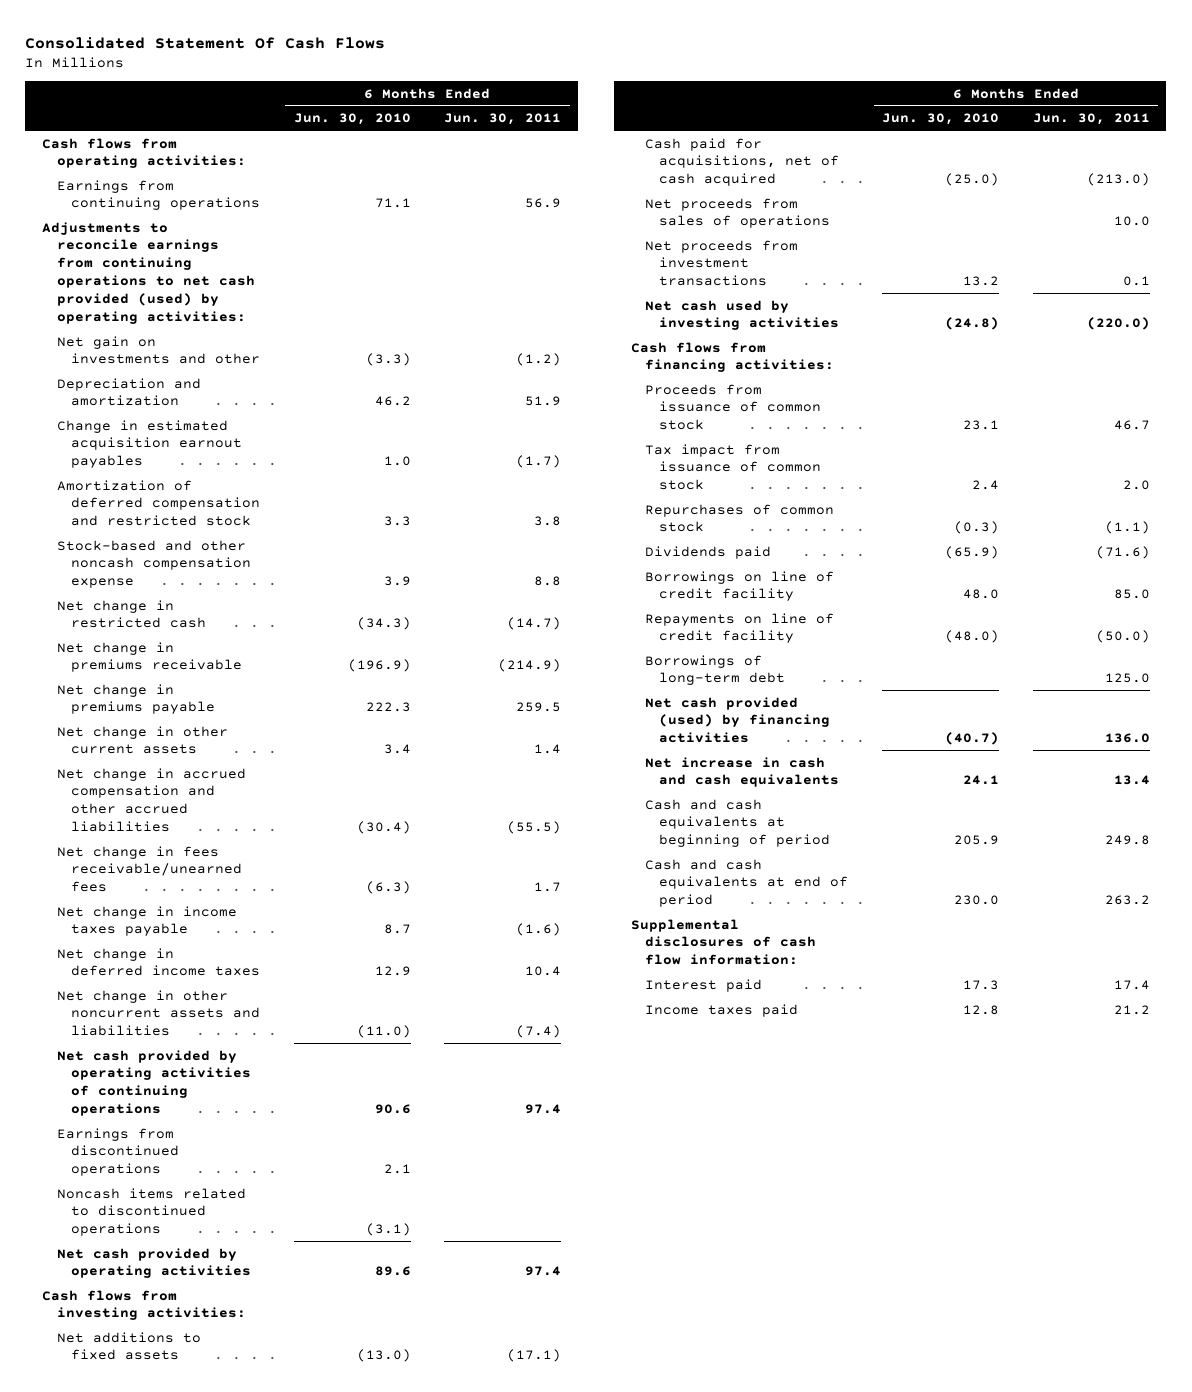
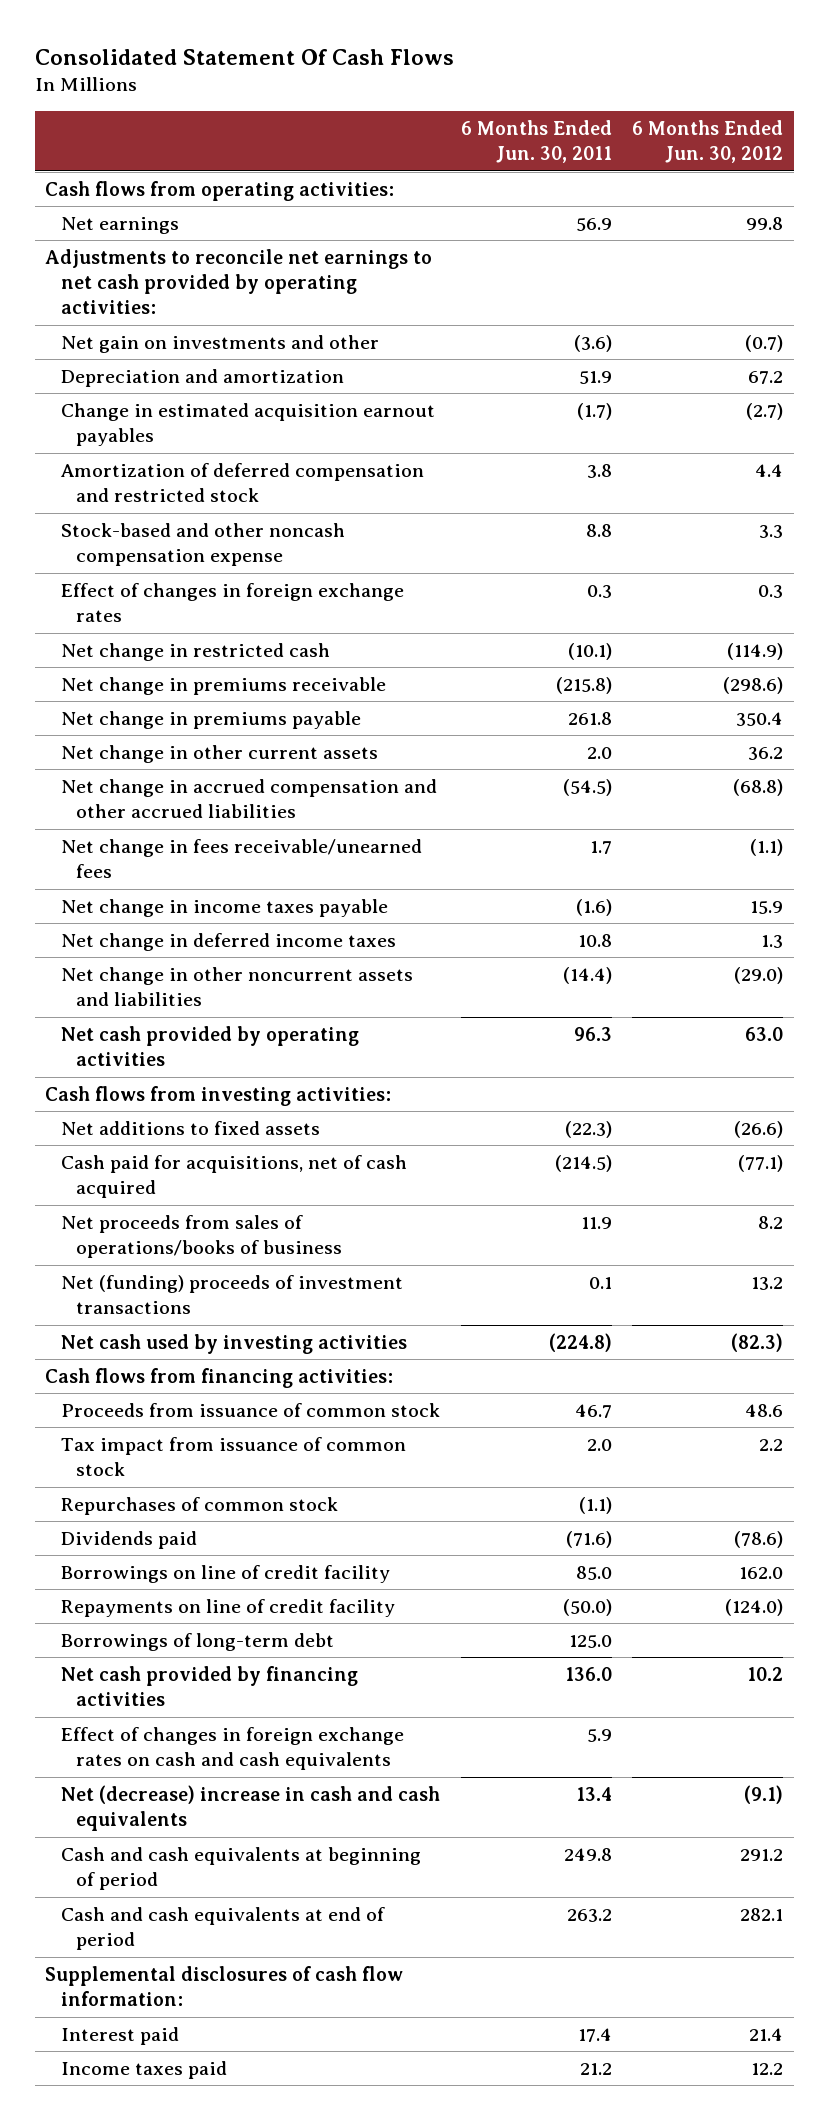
[293,113,411,126] Jun. 30, 2010 -> none
none -> [632,120,784,164] 6 Months Ended Jun. 30, 2012
[56,179,261,211] Earnings from continuing operations -> [60,216,179,234] Net earnings
[42,221,255,324] Adjustments to reconcile earnings from continuing operations to net cash provided (used) by operating activities: -> [44,248,432,315] Adjustments to reconcile net earnings to net cash provided by operating activities:
[516,353,562,367] (1.2) -> [573,334,612,352] (3.6)
none -> [60,582,404,623] Effect of changes in foreign exchange rates
[507,617,562,631] (14.7) -> [567,642,612,660] (10.1)
[498,659,562,673] (214.9) -> [555,676,612,694] (215.8)
[516,702,562,713] 259.5 -> [567,711,612,725] 261.8
[534,744,562,755] 1.4 -> [586,746,612,759] 2.0
[507,821,562,835] (55.5) -> [562,778,612,796] (54.5)
[56,1049,252,1117] Net cash provided by operating activities of continuing operations -> none
[56,1127,180,1177] Earnings from discontinued operations -> none
[56,1187,246,1237] Noncash items related to discontinued operations -> none
[525,966,562,977] 10.4 -> [577,933,612,947] 10.8
[516,1025,562,1039] (7.4) -> [562,966,612,984] (14.4)
[525,1266,562,1277] 97.4 -> [573,1026,612,1041] 96.3
[507,1349,562,1363] (17.1) -> [564,1120,612,1138] (22.3)
[1086,173,1150,187] (213.0) -> [554,1154,612,1172] (214.5)
[644,197,831,229] Net proceeds from sales of operations -> [60,1214,343,1259] Net proceeds from sales of operations/books of business
[1113,216,1150,227] 10.0 -> [580,1216,612,1229] 11.9
[644,239,798,287] Net proceeds from investment transactions -> [60,1274,403,1315] Net (funding) proceeds of investment transactions
[1086,317,1150,331] (220.0) -> [548,1332,612,1352] (224.8)
[644,696,831,744] Net cash provided (used) by financing activities -> [60,1665,358,1707] Net cash provided by financing activities
none -> [60,1726,404,1771] Effect of changes in foreign exchange rates on cash and cash equivalents
[644,756,840,788] Net increase in cash and cash equivalents -> [60,1784,440,1832] Net (decrease) increase in cash and cash equivalents

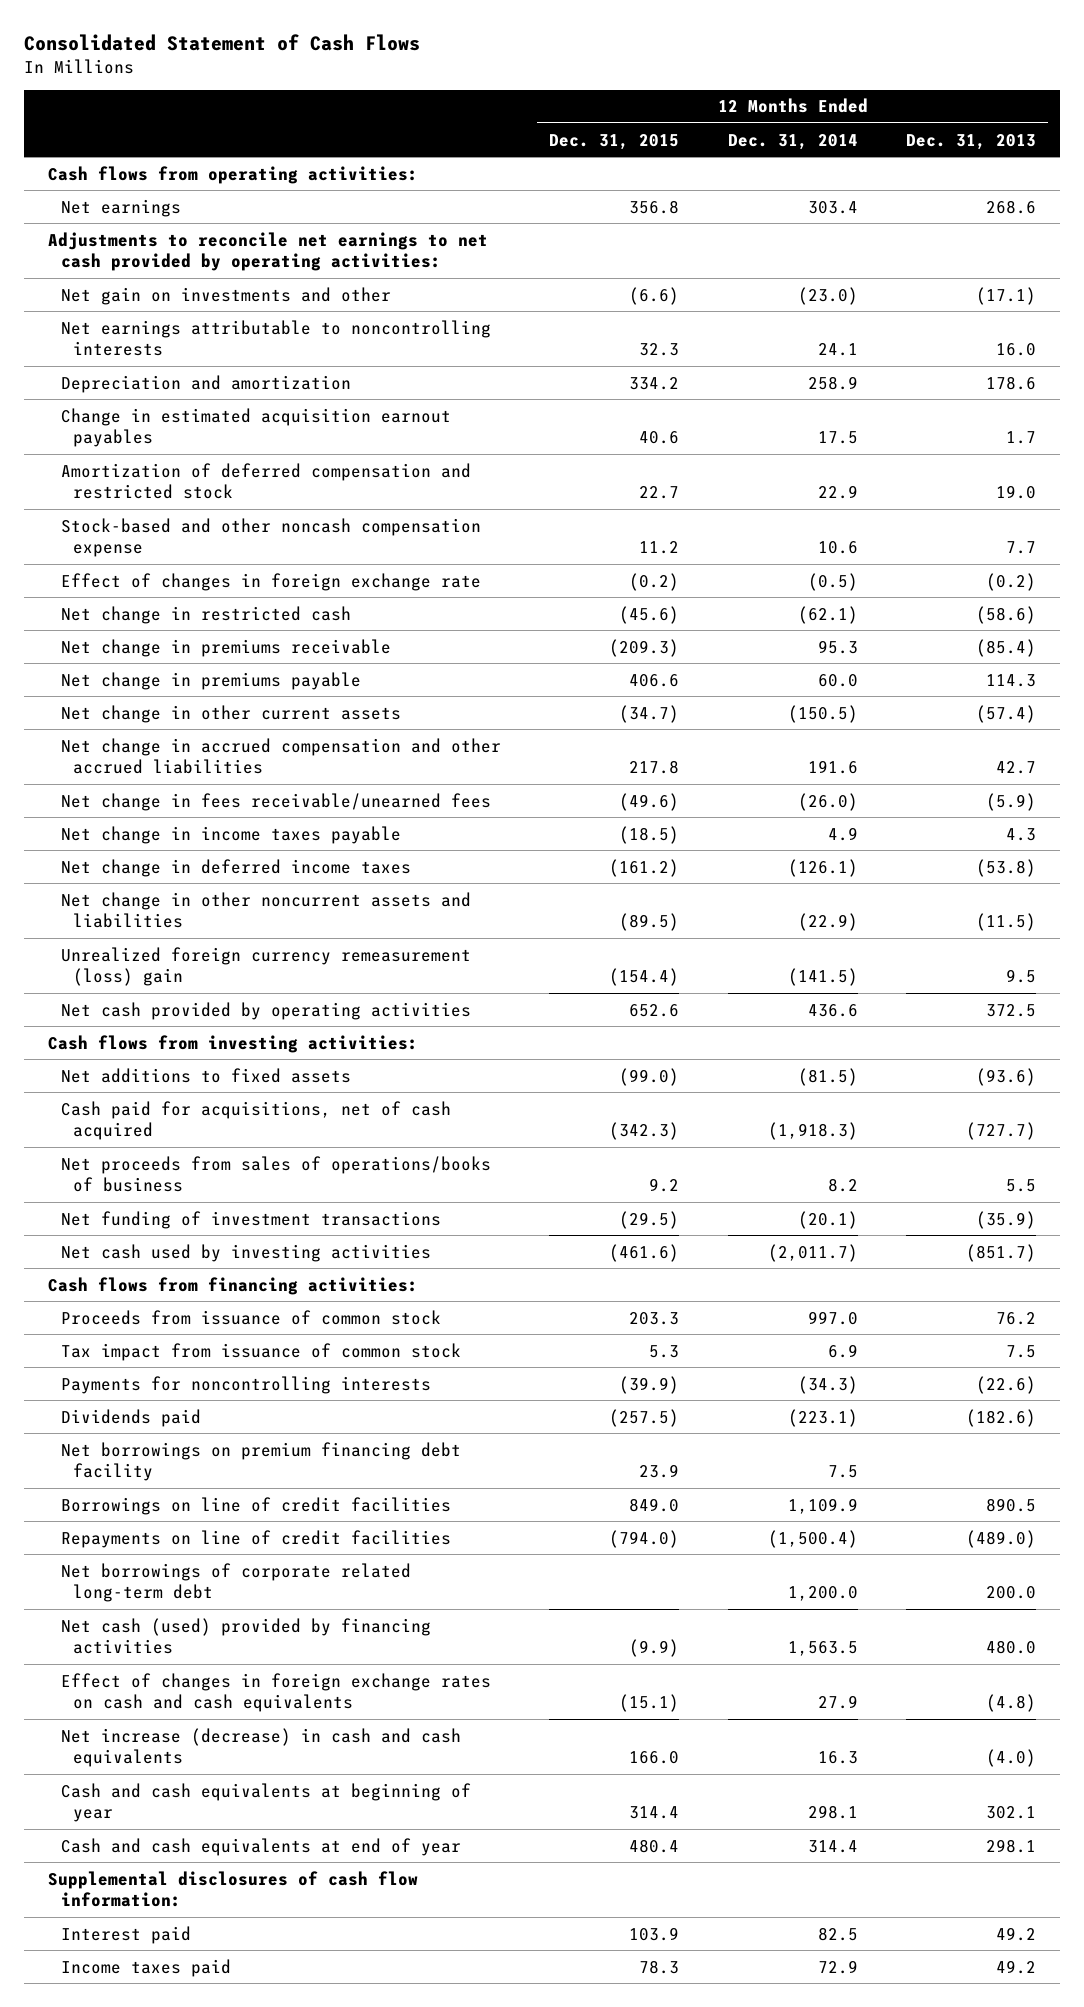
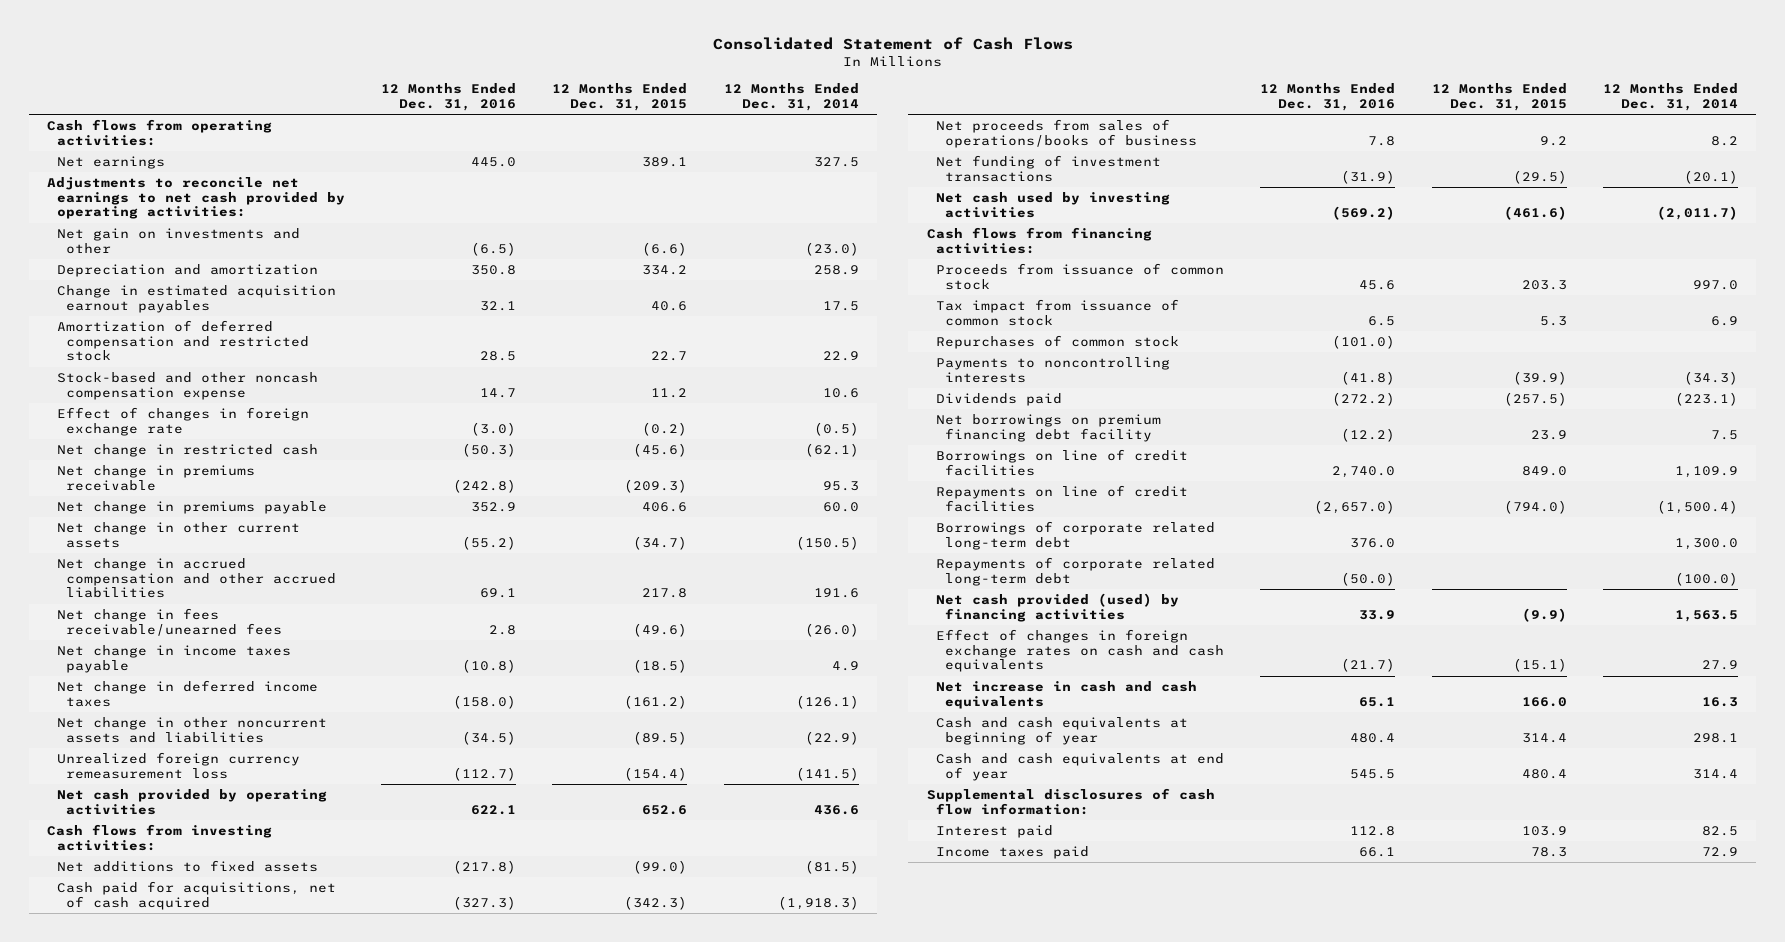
[906,133,1037,150] Dec. 31, 2013 -> none
none -> [381,83,517,111] 12 Months Ended Dec. 31, 2016
[629,199,680,214] 356.8 -> [642,156,688,167] 389.1
[807,200,858,214] 303.4 -> [813,156,859,167] 327.5
[60,319,491,357] Net earnings attributable to noncontrolling interests -> none
[60,946,471,987] Unrealized foreign currency remeasurement (loss) gain -> [56,751,300,779] Unrealized foreign currency remeasurement loss
none -> [935,334,1179,349] Repurchases of common stock
[60,1375,431,1394] Payments for noncontrolling interests -> [935,356,1170,383] Payments to noncontrolling interests
[60,1562,411,1603] Net borrowings of corporate related long-term debt -> [935,520,1215,550] Borrowings of corporate related long-term debt
[787,1586,858,1602] 1,200.0 -> [1674,537,1738,550] 1,300.0
none -> [935,556,1215,586] Repayments of corporate related long-term debt
[60,1617,431,1655] Net cash (used) provided by financing activities -> [935,592,1179,622] Net cash provided (used) by financing activities
[60,1727,461,1768] Net increase (decrease) in cash and cash equivalents -> [935,680,1197,709] Net increase in cash and cash equivalents

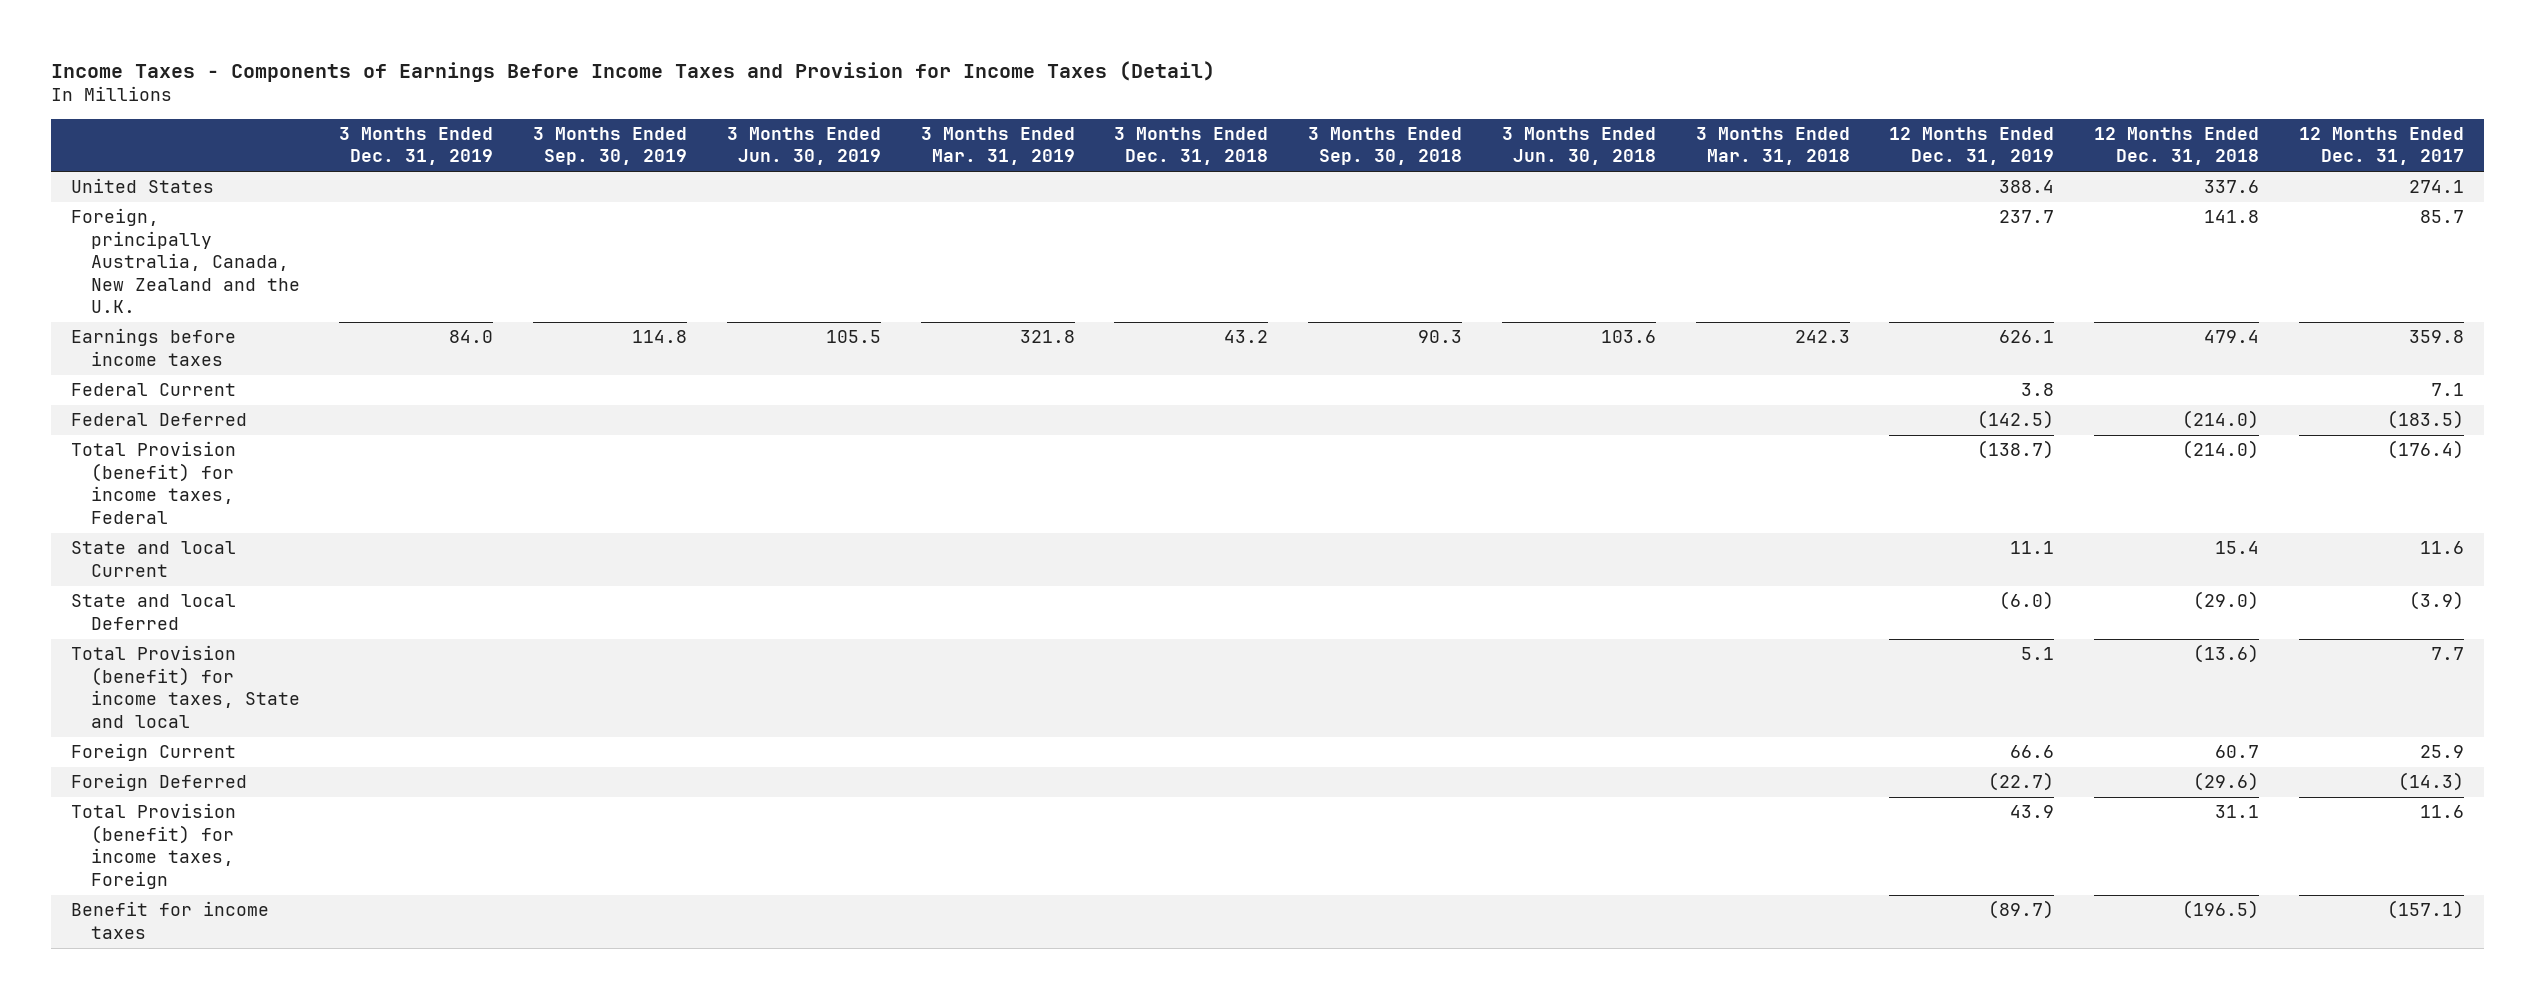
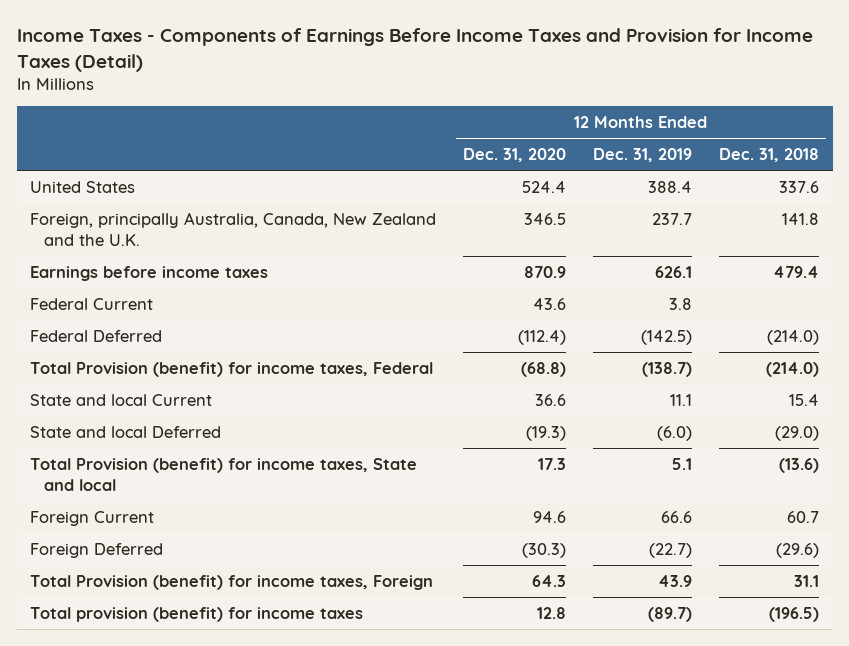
[339,126,494,166] 3 Months Ended Dec. 31, 2019 -> none
[533,126,688,166] 3 Months Ended Sep. 30, 2019 -> none
[726,126,881,166] 3 Months Ended Jun. 30, 2019 -> none
[920,126,1075,166] 3 Months Ended Mar. 31, 2019 -> none
[1114,126,1269,166] 3 Months Ended Dec. 31, 2018 -> none
[1308,126,1463,166] 3 Months Ended Sep. 30, 2018 -> none
[1501,126,1656,166] 3 Months Ended Jun. 30, 2018 -> none
[1695,126,1850,166] 3 Months Ended Mar. 31, 2018 -> none
[2298,126,2464,166] 12 Months Ended Dec. 31, 2017 -> none
none -> [463,148,567,163] Dec. 31, 2020
[70,901,269,939] Benefit for income taxes -> [30,606,364,622] Total provision (benefit) for income taxes

